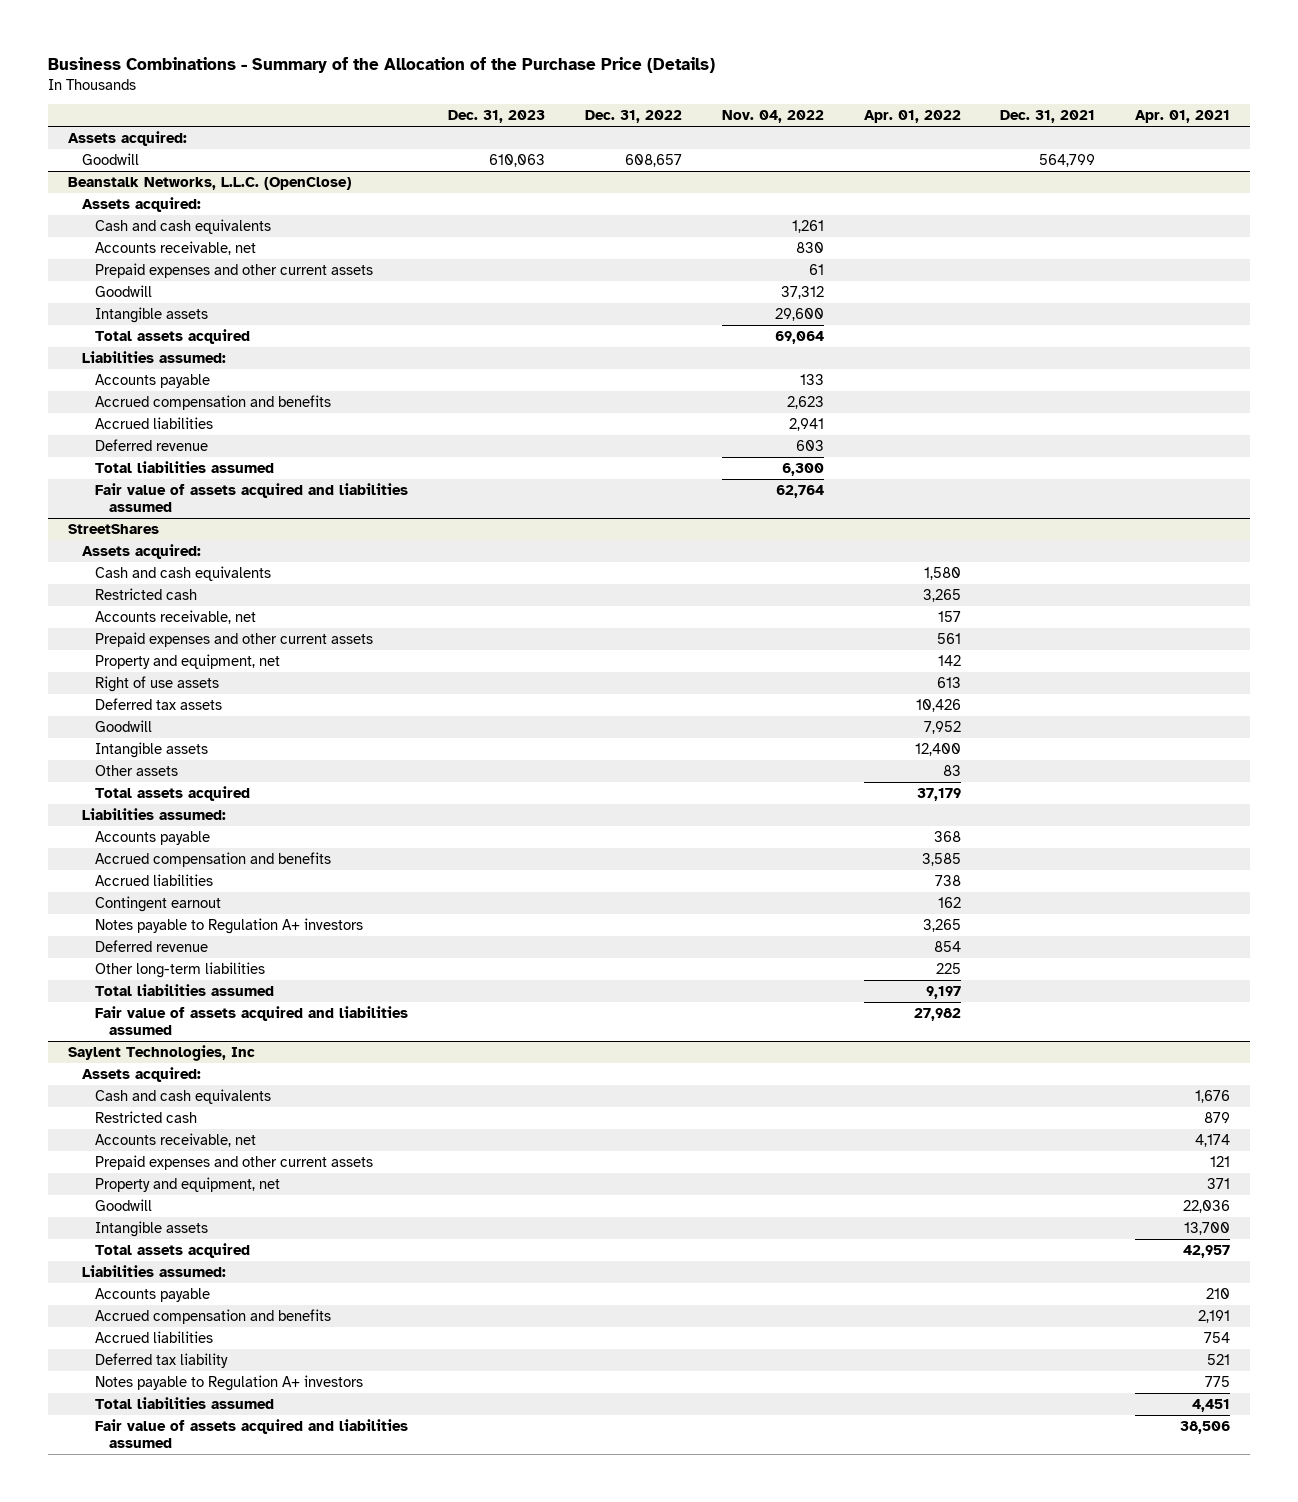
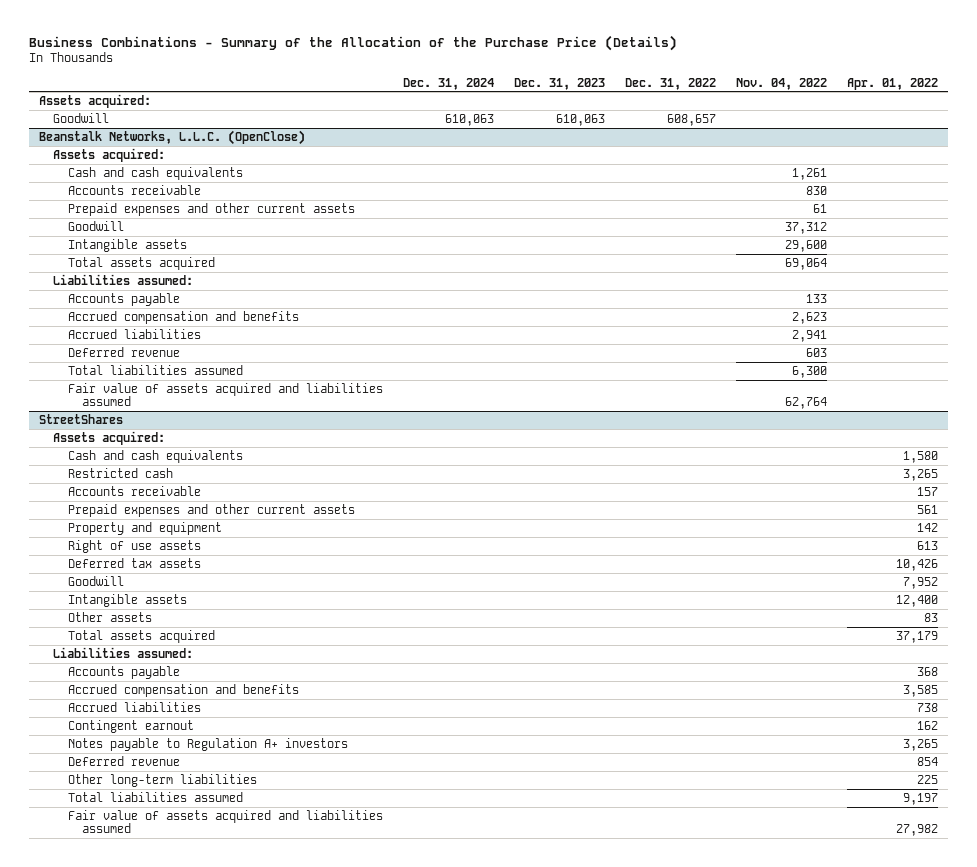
[1000,110,1096,124] Dec. 31, 2021 -> none
[1135,110,1231,124] Apr. 01, 2021 -> none
none -> [402,77,494,90] Dec. 31, 2024
[95,240,257,255] Accounts receivable, net -> [67,184,201,195] Accounts receivable
[95,609,257,624] Accounts receivable, net -> [67,485,201,496] Accounts receivable
[95,653,281,669] Property and equipment, net -> [67,521,222,535] Property and equipment
[67,1044,255,1061] Saylent Technologies, Inc -> none
[81,1066,201,1082] Assets acquired: -> none
[95,1088,272,1104] Cash and cash equivalents -> none
[95,1110,198,1123] Restricted cash -> none
[95,1132,257,1147] Accounts receivable, net -> none
[95,1154,374,1170] Prepaid expenses and other current assets -> none
[95,1176,281,1192] Property and equipment, net -> none
[95,1198,153,1211] Goodwill -> none
[95,1220,209,1237] Intangible assets -> none
[95,1242,251,1258] Total assets acquired -> none
[81,1264,226,1277] Liabilities assumed: -> none
[95,1287,211,1302] Accounts payable -> none
[95,1308,332,1324] Accrued compensation and benefits -> none
[95,1330,214,1343] Accrued liabilities -> none
[95,1352,229,1368] Deferred tax liability -> none
[95,1374,364,1391] Notes payable to Regulation A+ investors -> none
[95,1396,275,1409] Total liabilities assumed -> none
[95,1418,409,1449] Fair value of assets acquired and liabilities assumed -> none

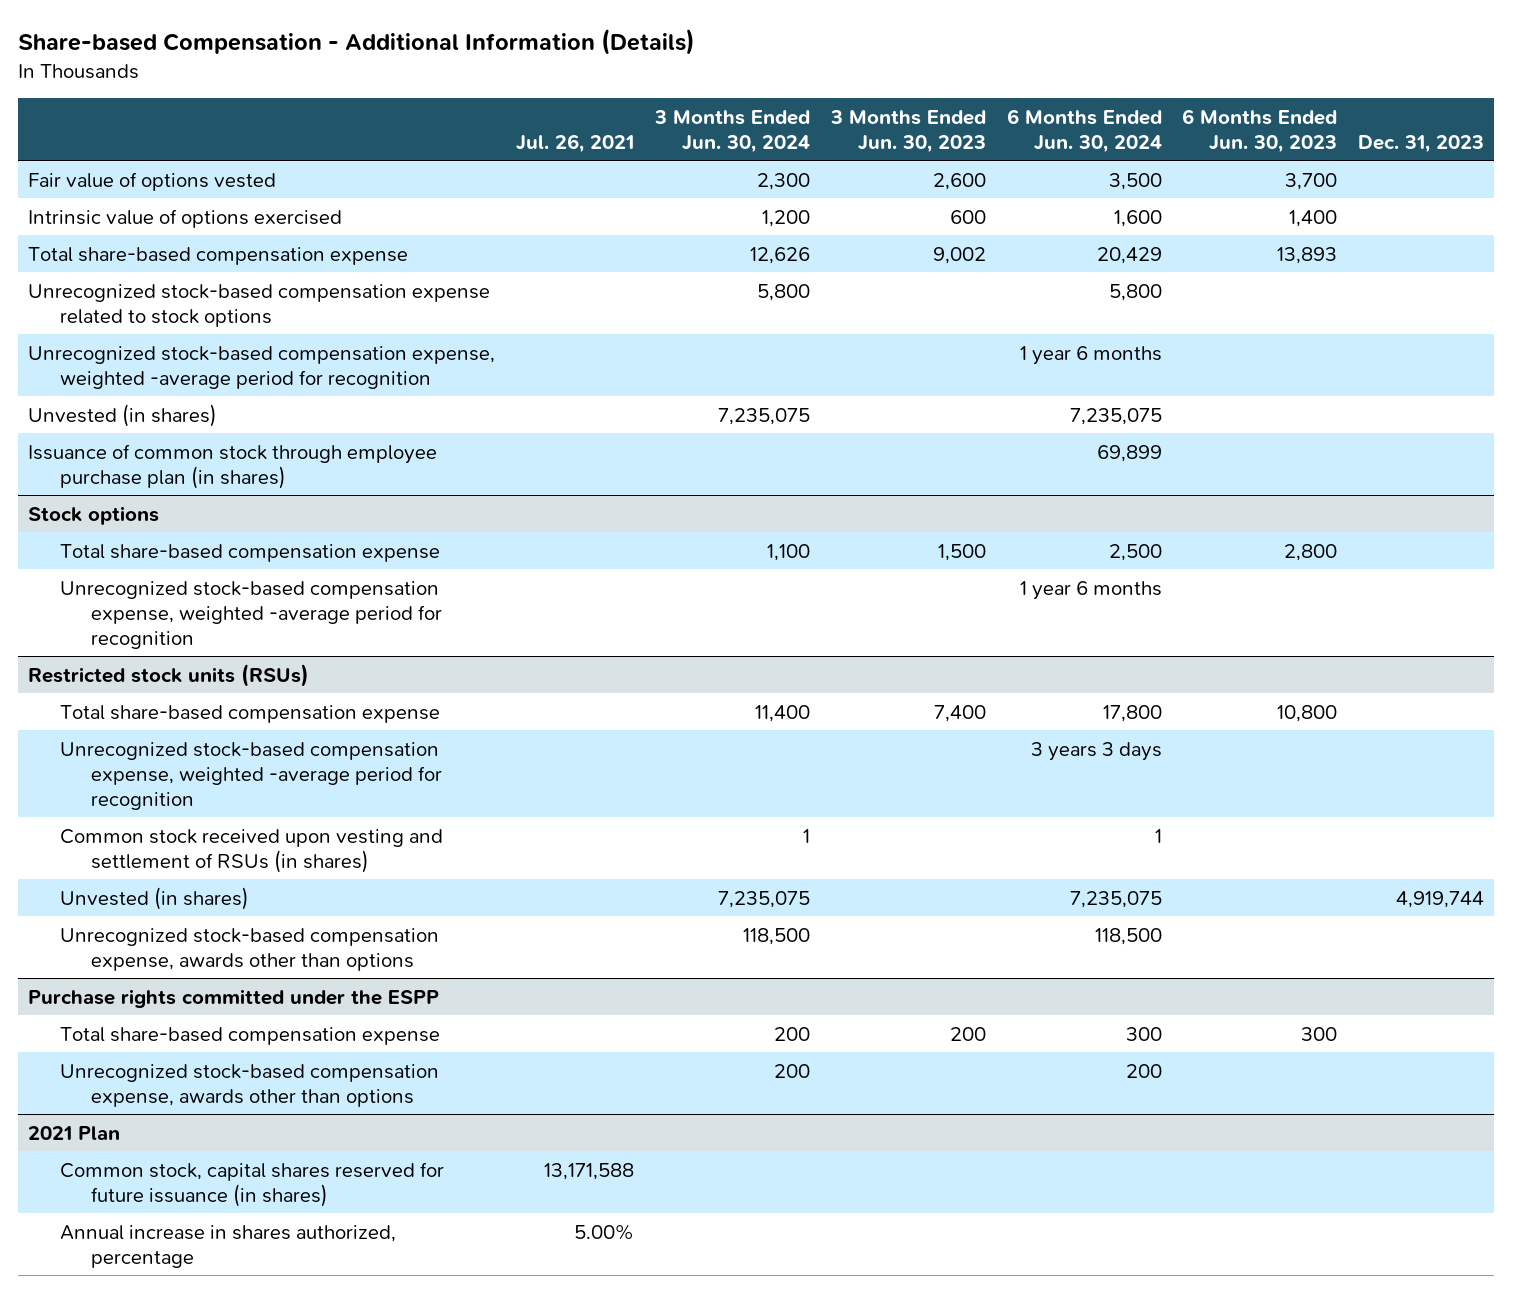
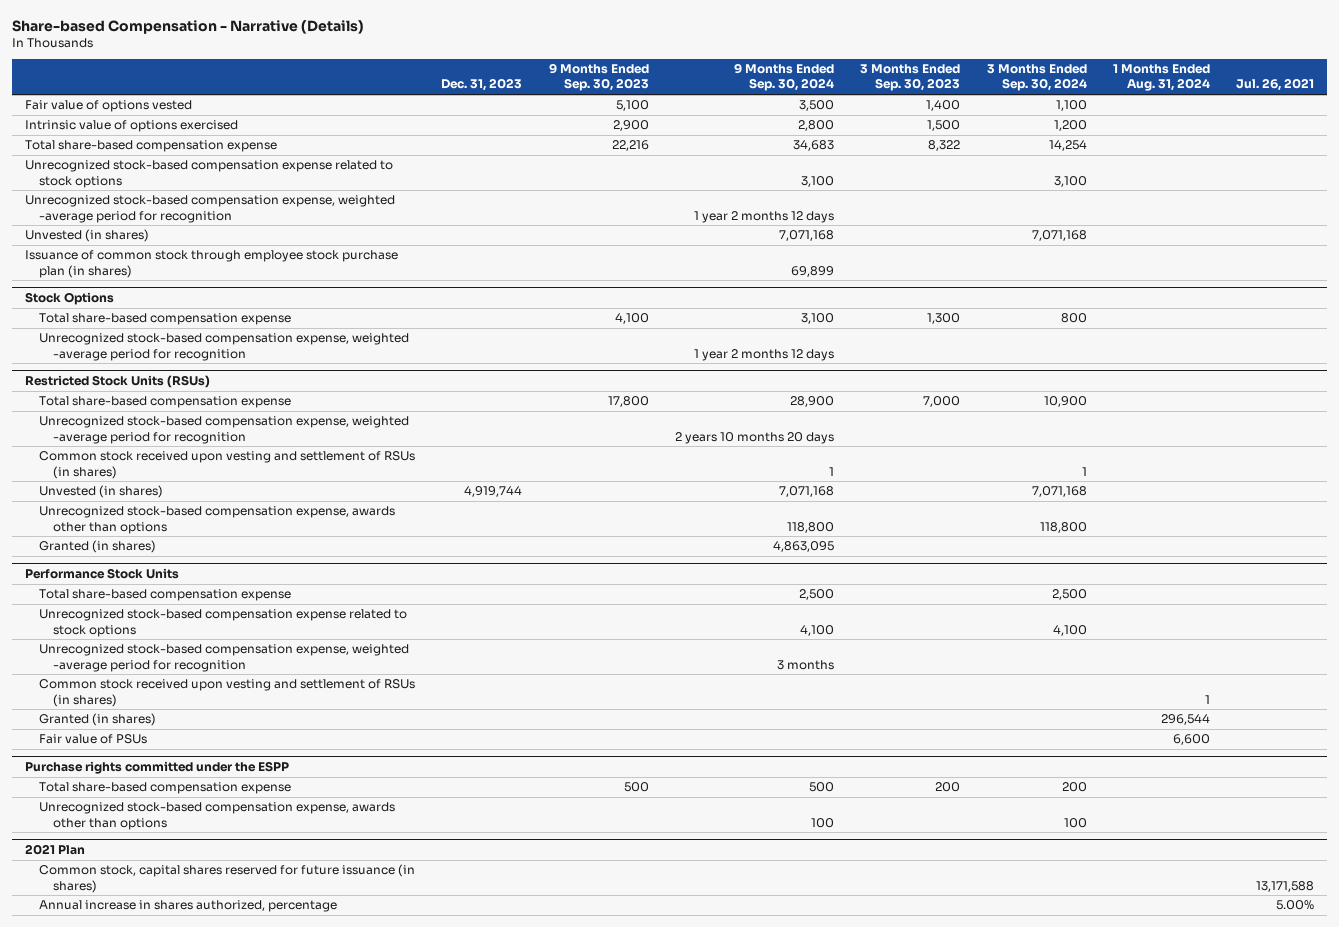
[18,28,696,55] Share-based Compensation - Additional Information (Details) -> [11,19,364,34] Share-based Compensation - Narrative (Details)
[653,109,810,153] 3 Months Ended Jun. 30, 2024 -> none
[829,109,986,153] 3 Months Ended Jun. 30, 2023 -> none
[1006,108,1162,153] 6 Months Ended Jun. 30, 2024 -> none
[1182,108,1338,153] 6 Months Ended Jun. 30, 2023 -> none
none -> [548,63,649,92] 9 Months Ended Sep. 30, 2023
none -> [733,63,834,92] 9 Months Ended Sep. 30, 2024
none -> [860,64,961,92] 3 Months Ended Sep. 30, 2023
none -> [986,64,1087,92] 3 Months Ended Sep. 30, 2024
none -> [1112,64,1210,92] 1 Months Ended Aug. 31, 2024
[28,443,438,489] Issuance of common stock through employee purchase plan (in shares) -> [25,250,399,278] Issuance of common stock through employee stock purchase plan (in shares)
[28,505,160,525] Stock options -> [25,292,115,306] Stock Options
[28,663,310,687] Restricted stock units (RSUs) -> [25,375,211,389] Restricted Stock Units (RSUs)
none -> [38,540,156,554] Granted (in shares)
none -> [25,568,180,580] Performance Stock Units
none -> [38,589,291,602] Total share-based compensation expense
none -> [38,609,407,637] Unrecognized stock-based compensation expense related to stock options
none -> [38,644,409,672] Unrecognized stock-based compensation expense, weighted -average period for recognition
none -> [38,679,415,707] Common stock received upon vesting and settlement of RSUs (in shares)
none -> [38,713,156,727] Granted (in shares)
none -> [38,734,147,745] Fair value of PSUs

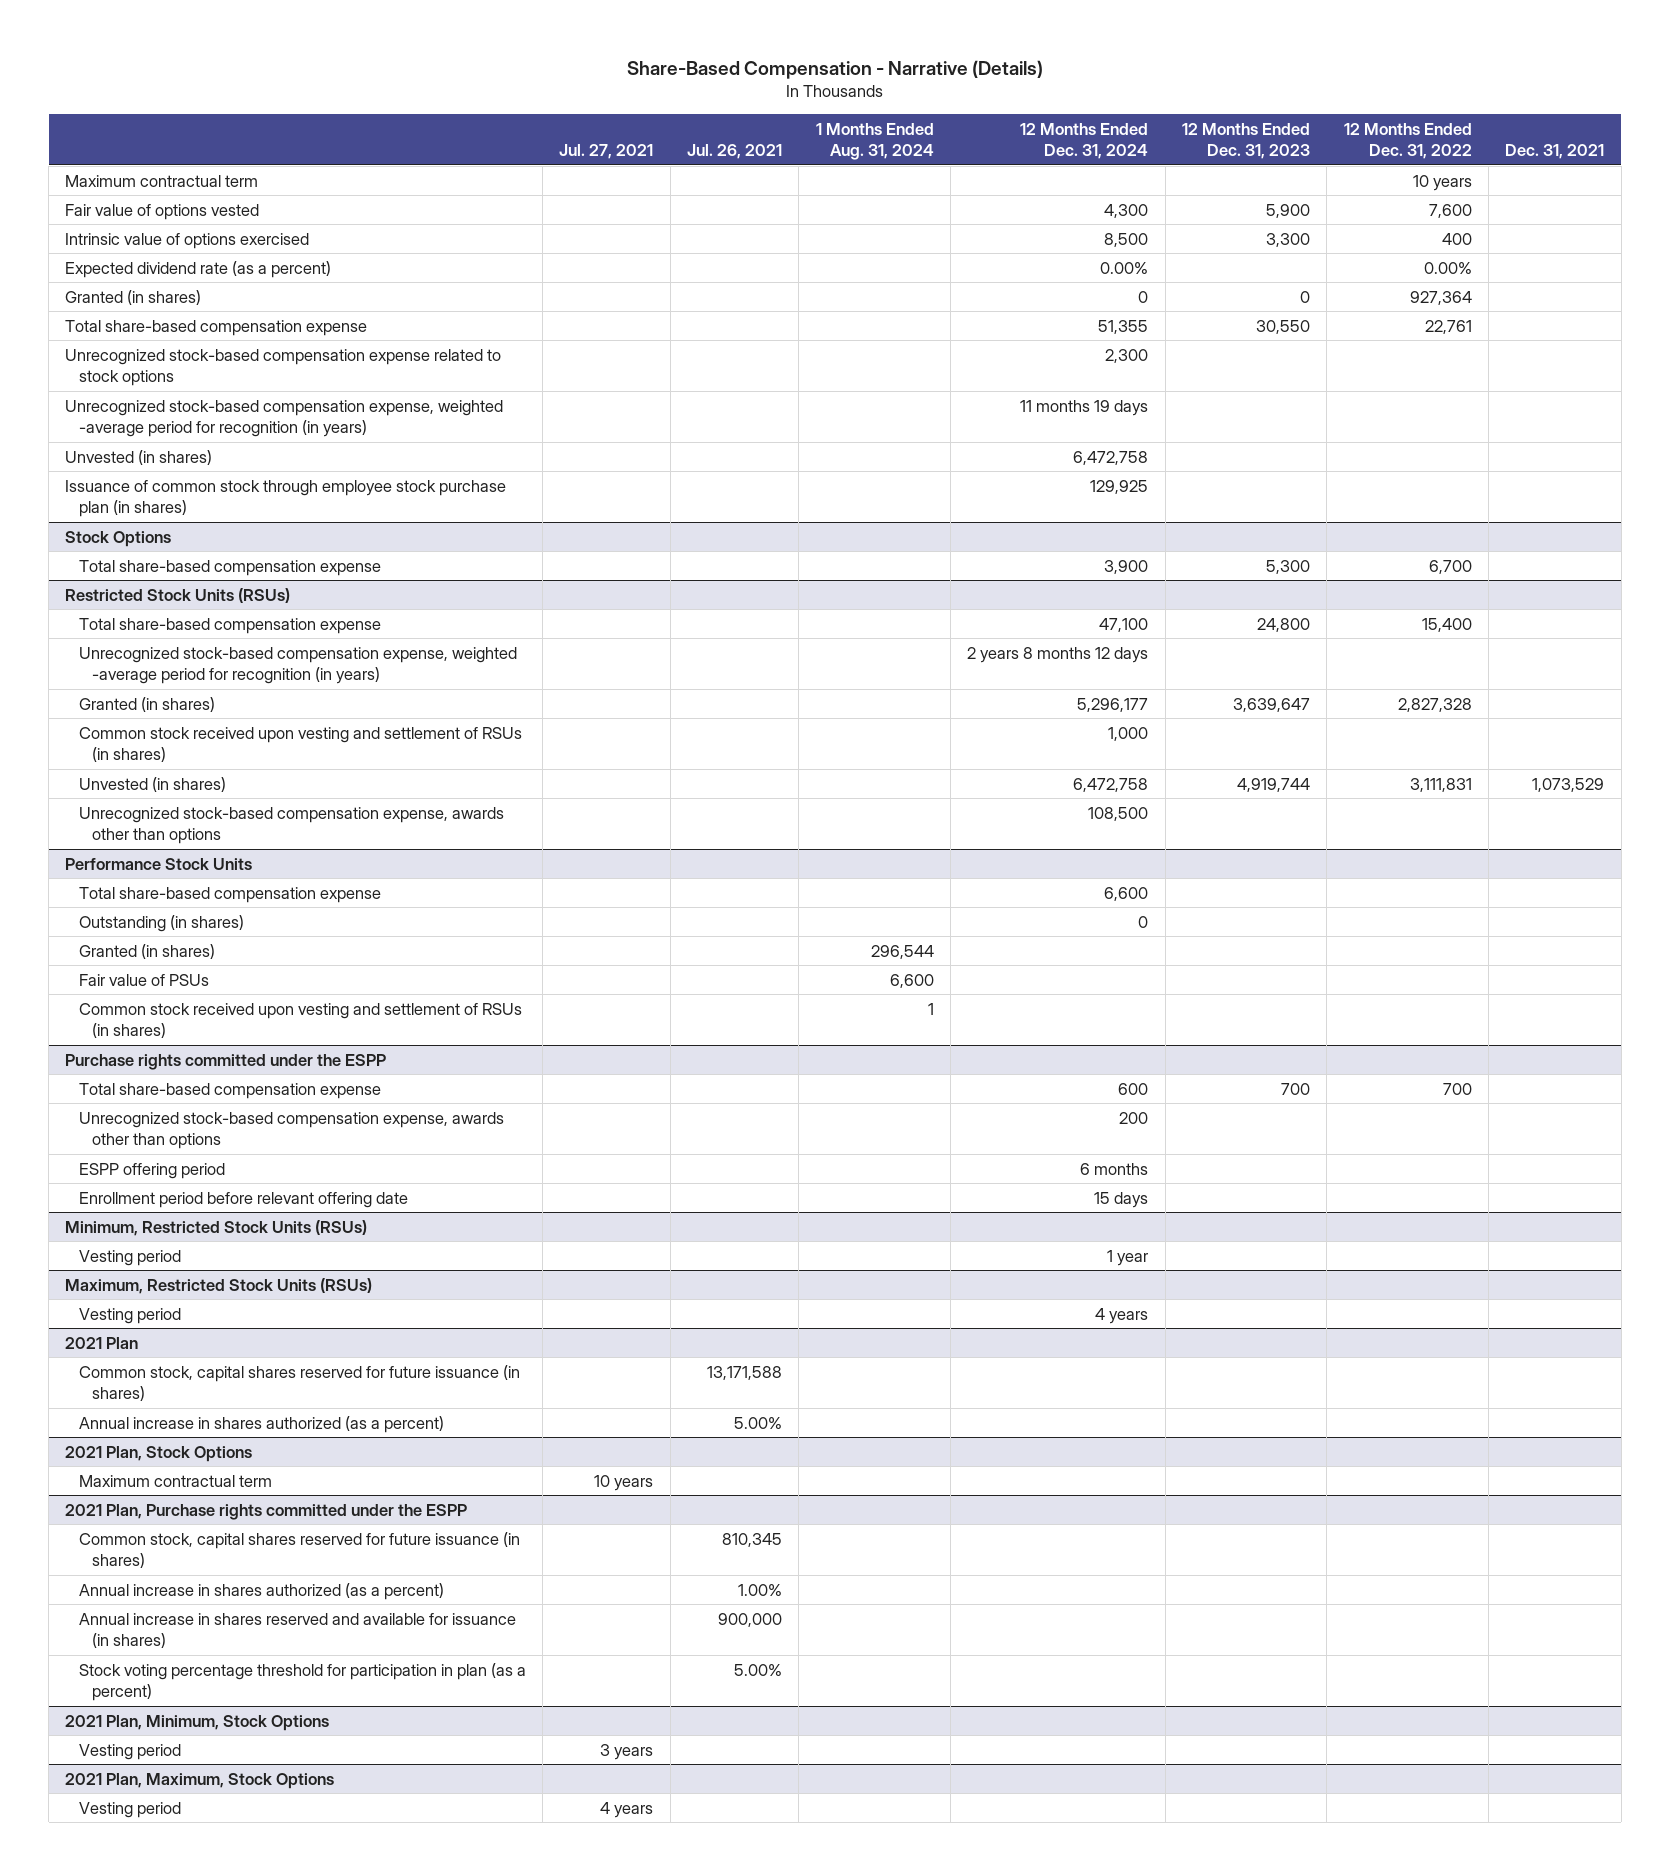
[11,19,364,34] Share-based Compensation - Narrative (Details) -> [626,59,1043,79] Share-Based Compensation - Narrative (Details)
[441,78,523,92] Dec. 31, 2023 -> none
[548,63,649,92] 9 Months Ended Sep. 30, 2023 -> none
[733,63,834,92] 9 Months Ended Sep. 30, 2024 -> none
[860,64,961,92] 3 Months Ended Sep. 30, 2023 -> none
[986,64,1087,92] 3 Months Ended Sep. 30, 2024 -> none
none -> [559,144,654,160] Jul. 27, 2021
none -> [1020,122,1149,160] 12 Months Ended Dec. 31, 2024
none -> [1182,122,1311,160] 12 Months Ended Dec. 31, 2023
none -> [1343,122,1472,160] 12 Months Ended Dec. 31, 2022
none -> [1505,144,1605,160] Dec. 31, 2021
none -> [65,174,259,187] Maximum contractual term
none -> [65,260,332,278] Expected dividend rate (as a percent)
none -> [65,289,202,305] Granted (in shares)
[25,195,396,223] Unrecognized stock-based compensation expense, weighted -average period for recognition -> [65,399,504,438] Unrecognized stock-based compensation expense, weighted -average period for recognition (in years)
[38,333,409,361] Unrecognized stock-based compensation expense, weighted -average period for recognition -> none
[38,416,409,444] Unrecognized stock-based compensation expense, weighted -average period for recognition -> [78,646,517,685] Unrecognized stock-based compensation expense, weighted -average period for recognition (in years)
[38,540,156,554] Granted (in shares) -> [78,696,215,712] Granted (in shares)
[38,609,407,637] Unrecognized stock-based compensation expense related to stock options -> none
[38,644,409,672] Unrecognized stock-based compensation expense, weighted -average period for recognition -> none
none -> [78,914,244,932] Outstanding (in shares)
[38,679,415,707] Common stock received upon vesting and settlement of RSUs (in shares) -> [78,1002,522,1039] Common stock received upon vesting and settlement of RSUs (in shares)
none -> [78,1162,225,1179] ESPP offering period
none -> [78,1191,408,1208] Enrollment period before relevant offering date
none -> [65,1219,368,1236] Minimum, Restricted Stock Units (RSUs)
none -> [78,1249,181,1266] Vesting period
none -> [65,1277,373,1294] Maximum, Restricted Stock Units (RSUs)
none -> [78,1307,181,1324] Vesting period
[38,900,337,913] Annual increase in shares authorized, percentage -> [78,1415,444,1433] Annual increase in shares authorized (as a percent)
none -> [65,1445,253,1462] 2021 Plan, Stock Options
none -> [78,1474,272,1487] Maximum contractual term
none -> [65,1503,468,1520] 2021 Plan, Purchase rights committed under the ESPP
none -> [78,1531,520,1569] Common stock, capital shares reserved for future issuance (in shares)
none -> [78,1582,444,1600] Annual increase in shares authorized (as a percent)
none -> [78,1612,516,1649] Annual increase in shares reserved and available for issuance (in shares)
none -> [78,1662,526,1702] Stock voting percentage threshold for participation in plan (as a percent)
none -> [65,1714,330,1731] 2021 Plan, Minimum, Stock Options
none -> [78,1743,181,1760] Vesting period
none -> [65,1772,335,1789] 2021 Plan, Maximum, Stock Options
none -> [78,1801,181,1818] Vesting period

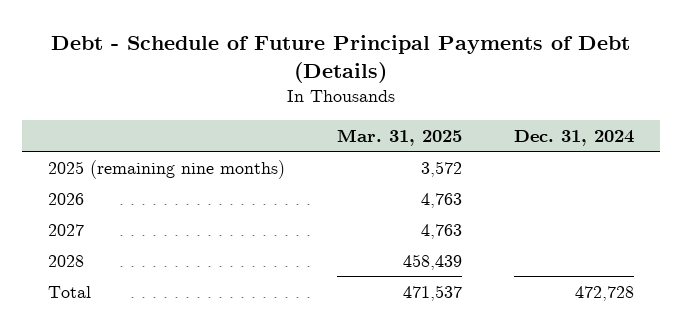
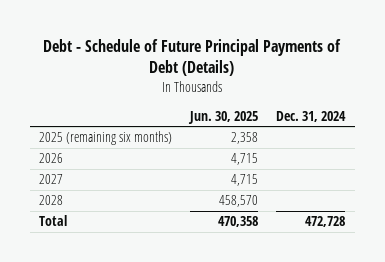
[337,129,463,147] Mar. 31, 2025 -> none
none -> [188,110,259,124] Jun. 30, 2025
[48,159,286,179] 2025 (remaining nine months) -> [39,131,173,146] 2025 (remaining six months)

